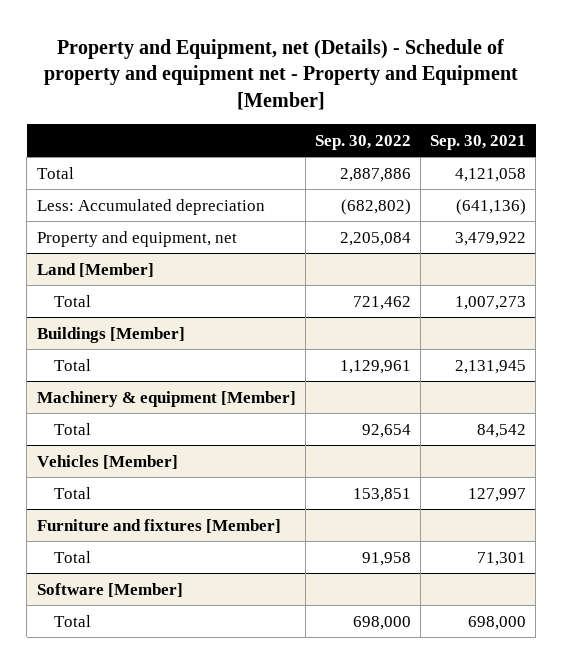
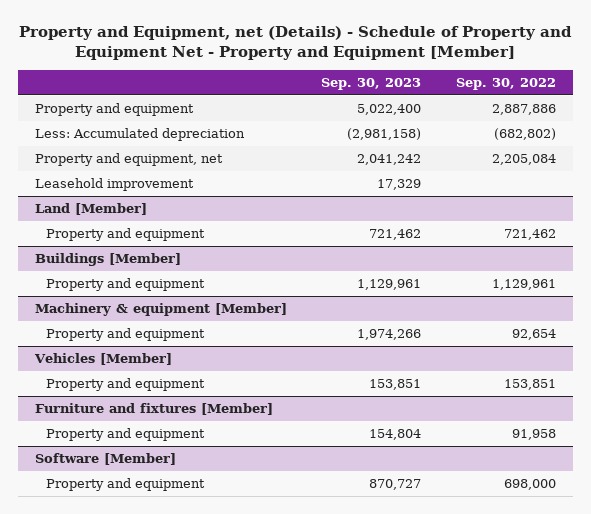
[44,38,519,111] Property and Equipment, net (Details) - Schedule of property and equipment net - Property and Equipment [Member] -> [19,26,573,61] Property and Equipment, net (Details) - Schedule of Property and Equipment Net - Property and Equipment [Member]
[430,134,527,150] Sep. 30, 2021 -> none
none -> [321,78,422,91] Sep. 30, 2023
[36,166,74,179] Total -> [34,103,194,117] Property and equipment
none -> [34,178,194,192] Leasehold improvement
[53,294,91,307] Total -> [45,228,205,242] Property and equipment
[53,358,91,371] Total -> [45,278,205,292] Property and equipment
[53,422,91,435] Total -> [45,328,205,342] Property and equipment
[53,486,91,499] Total -> [45,378,205,392] Property and equipment
[53,550,91,563] Total -> [45,428,205,442] Property and equipment
[53,614,91,627] Total -> [45,478,205,492] Property and equipment

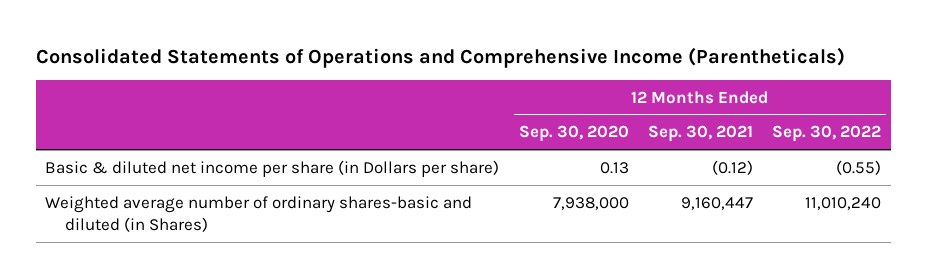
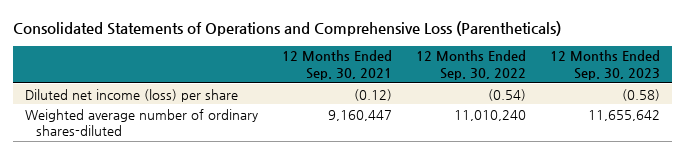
[35,46,845,68] Consolidated Statements of Operations and Comprehensive Income (Parentheticals) -> [12,20,561,36] Consolidated Statements of Operations and Comprehensive Loss (Parentheticals)
[518,125,629,143] Sep. 30, 2020 -> none
none -> [550,50,661,81] 12 Months Ended Sep. 30, 2023
[45,159,500,177] Basic & diluted net income per share (in Dollars per share) -> [24,88,238,102] Diluted net income (loss) per share
[836,159,882,175] (0.55) -> [487,88,526,101] (0.54)
[45,195,473,232] Weighted average number of ordinary shares-basic and diluted (in Shares) -> [24,108,258,137] Weighted average number of ordinary shares-diluted

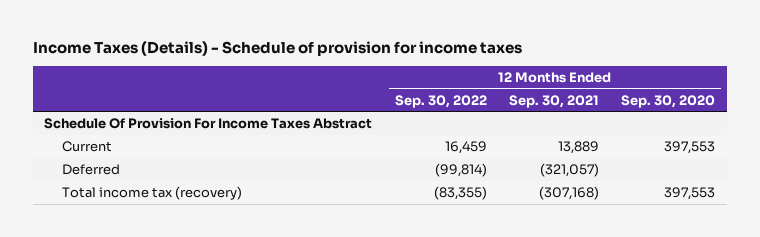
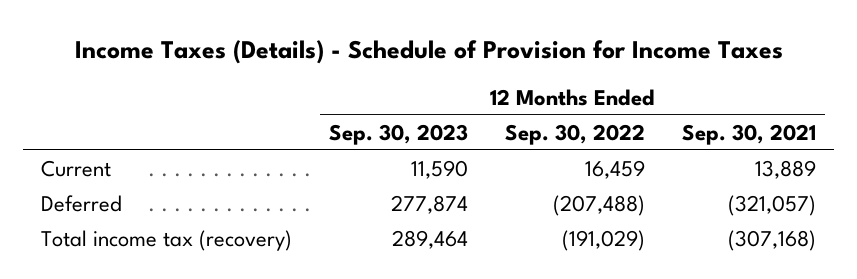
[33,41,523,57] Income Taxes (Details) - Schedule of provision for income taxes -> [74,39,783,64] Income Taxes (Details) - Schedule of Provision for Income Taxes
[621,94,716,108] Sep. 30, 2020 -> none
none -> [329,123,469,145] Sep. 30, 2023
[44,118,373,130] Schedule Of Provision For Income Taxes Abstract -> none
[434,163,487,178] (99,814) -> [553,194,646,216] (207,488)
[433,186,487,201] (83,355) -> [562,229,646,251] (191,029)

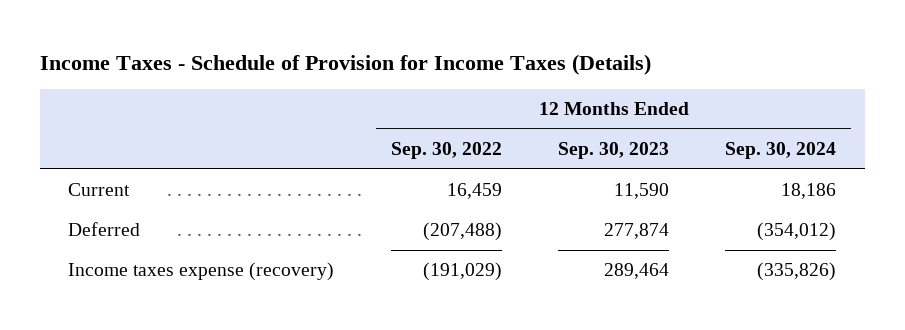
[74,39,783,64] Income Taxes (Details) - Schedule of Provision for Income Taxes -> [39,53,651,75] Income Taxes - Schedule of Provision for Income Taxes (Details)
[681,123,816,145] Sep. 30, 2021 -> none
none -> [725,142,837,160] Sep. 30, 2024
[41,229,293,251] Total income tax (recovery) -> [68,262,335,282] Income taxes expense (recovery)

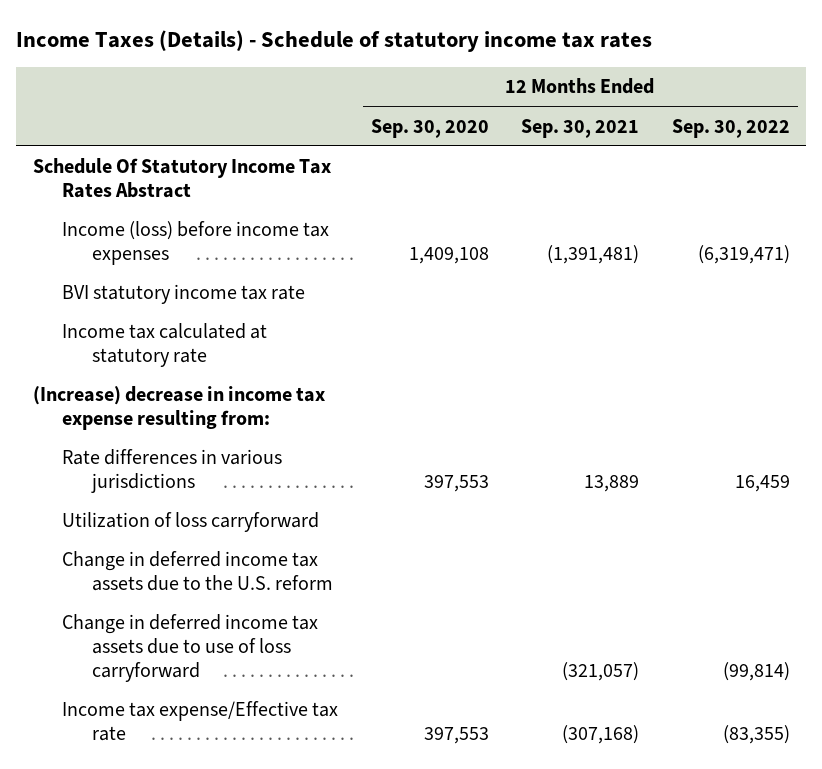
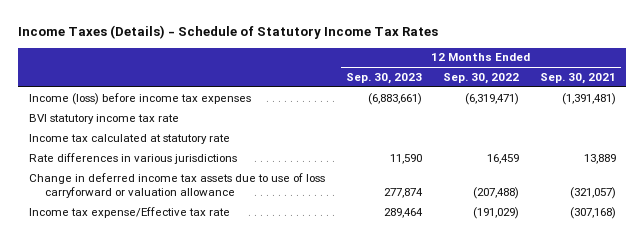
[16,30,653,53] Income Taxes (Details) - Schedule of statutory income tax rates -> [18,25,439,40] Income Taxes (Details) - Schedule of Statutory Income Tax Rates
[370,118,489,138] Sep. 30, 2020 -> none
none -> [345,73,422,85] Sep. 30, 2023
[32,158,331,199] Schedule Of Statutory Income Tax Rates Abstract -> none
[32,386,325,431] (Increase) decrease in income tax expense resulting from: -> none
[62,512,320,533] Utilization of loss carryforward -> none
[62,551,333,592] Change in deferred income tax assets due to the U.S. reform -> none
[62,614,319,683] Change in deferred income tax assets due to use of loss carryforward -> [28,172,325,199] Change in deferred income tax assets due to use of loss carryforward or valuation allowance
[722,662,790,682] (99,814) -> [472,187,519,200] (207,488)
[722,725,790,745] (83,355) -> [472,206,519,219] (191,029)

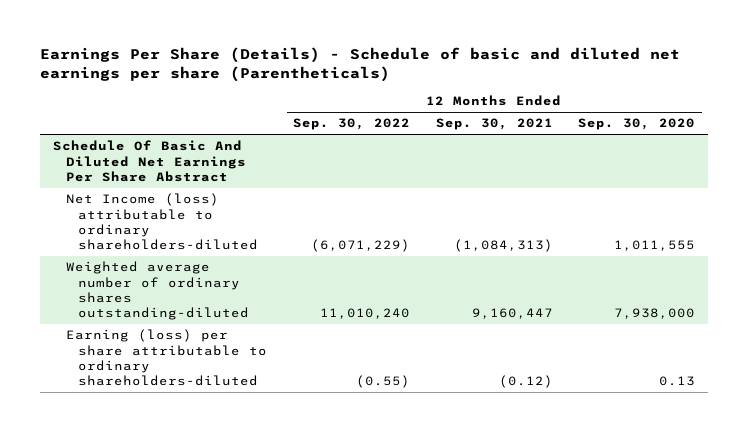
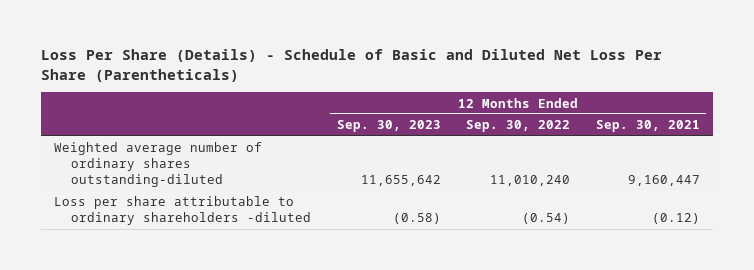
[40,47,681,82] Earnings Per Share (Details) - Schedule of basic and diluted net earnings per share (Parentheticals) -> [40,49,662,82] Loss Per Share (Details) - Schedule of Basic and Diluted Net Loss Per Share (Parentheticals)
[578,118,696,131] Sep. 30, 2020 -> none
none -> [336,120,441,133] Sep. 30, 2023
[53,140,246,183] Schedule Of Basic And Diluted Net Earnings Per Share Abstract -> none
[65,193,259,251] Net Income (loss) attributable to ordinary shareholders-diluted -> none
[65,329,268,387] Earning (loss) per share attributable to ordinary shareholders-diluted -> [53,196,312,226] Loss per share attributable to ordinary shareholders -diluted
[356,375,411,389] (0.55) -> [522,213,571,225] (0.54)

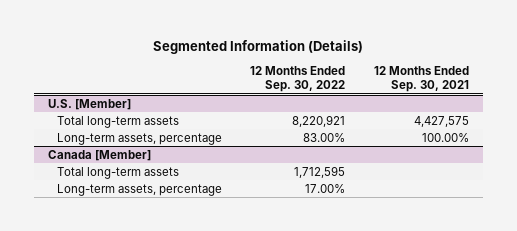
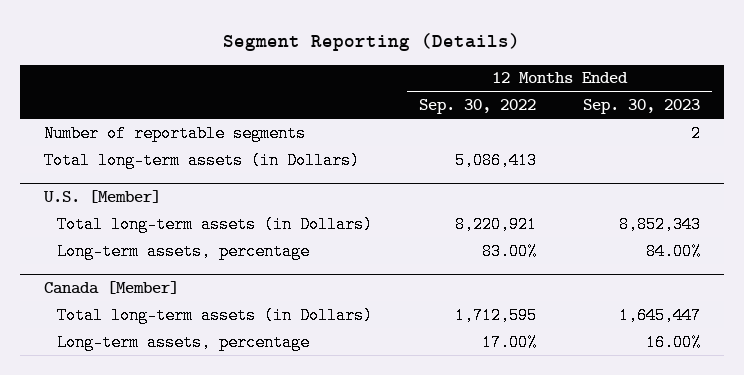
[153,40,364,55] Segmented Information (Details) -> [223,33,521,52] Segment Reporting (Details)
[373,66,469,93] 12 Months Ended Sep. 30, 2021 -> none
none -> [583,99,701,115] Sep. 30, 2023
none -> [43,124,306,142] Number of reportable segments
none -> [43,151,360,169] Total long-term assets (in Dollars)
[57,115,180,128] Total long-term assets -> [56,215,373,233] Total long-term assets (in Dollars)
[57,166,180,179] Total long-term assets -> [56,306,373,324] Total long-term assets (in Dollars)

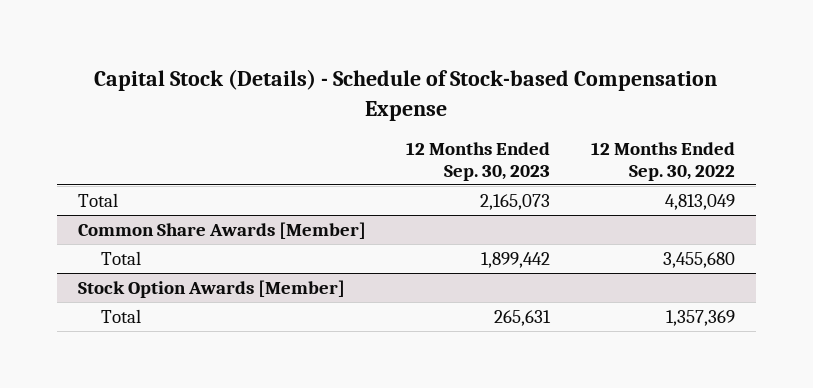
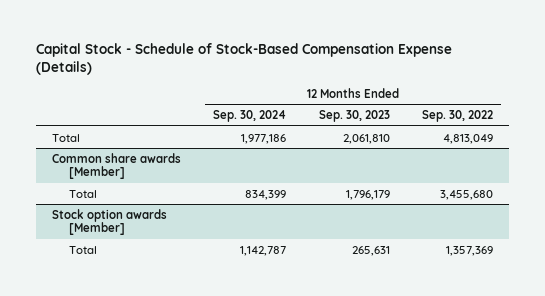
[94,69,718,121] Capital Stock (Details) - Schedule of Stock-based Compensation Expense -> [35,42,452,75] Capital Stock - Schedule of Stock-Based Compensation Expense (Details)
none -> [213,110,287,123] Sep. 30, 2024
[480,193,551,210] 2,165,073 -> [342,133,390,144] 2,061,810
[77,221,366,239] Common Share Awards [Member] -> [51,152,181,180] Common share awards [Member]
[481,251,551,268] 1,899,442 -> [345,189,390,200] 1,796,179
[77,279,345,298] Stock Option Awards [Member] -> [51,208,167,236] Stock option awards [Member]

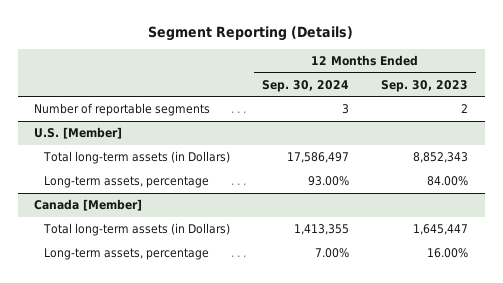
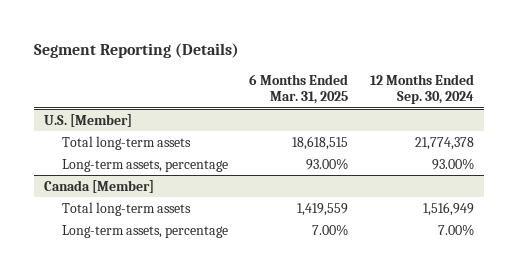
[381,79,469,92] Sep. 30, 2023 -> none
none -> [249,73,349,105] 6 Months Ended Mar. 31, 2025
[34,103,211,117] Number of reportable segments -> none
[42,151,230,165] Total long-term assets (in Dollars) -> [61,135,191,150] Total long-term assets
[287,152,350,164] 17,586,497 -> [414,136,474,150] 21,774,378
[42,223,230,237] Total long-term assets (in Dollars) -> [61,201,191,216] Total long-term assets
[294,224,350,236] 1,413,355 -> [422,201,474,216] 1,516,949

